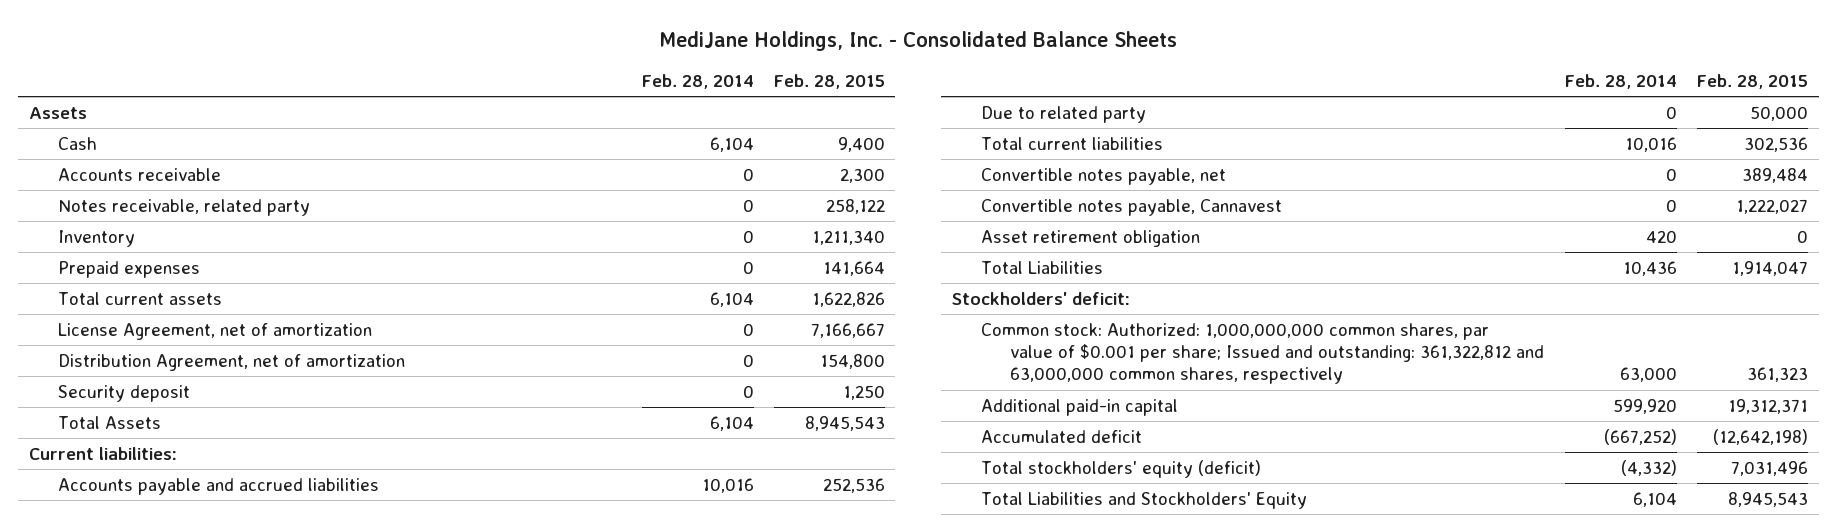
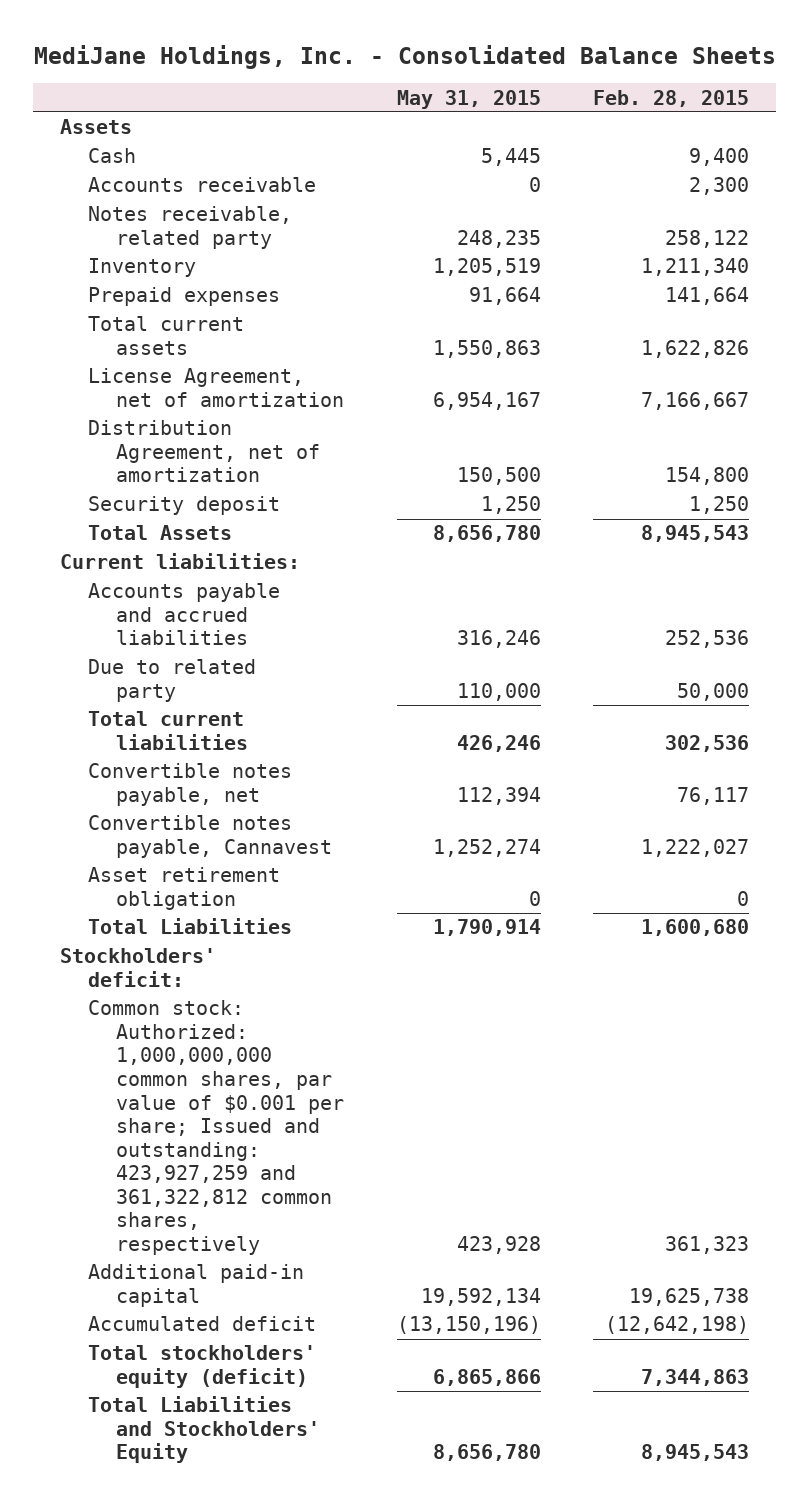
[641,74,754,90] Feb. 28, 2014 -> none
none -> [396,89,541,109] May 31, 2015
[1742,167,1809,183] 389,484 -> [677,786,750,805] 76,117
[1732,260,1809,276] 1,914,047 -> [641,919,750,937] 1,600,680
[981,322,1545,385] Common stock: Authorized: 1,000,000,000 common shares, par value of $0.001 per share; Issued and outstanding: 361,322,812 and 63,000,000 common shares, respectively -> [87,1000,344,1255] Common stock: Authorized: 1,000,000,000 common shares, par value of $0.001 per share; Issued and outstanding: 423,927,259 and 361,322,812 common shares, respectively
[1728,398,1809,414] 19,312,371 -> [629,1287,750,1306] 19,625,738
[1731,460,1809,476] 7,031,496 -> [641,1368,750,1386] 7,344,863

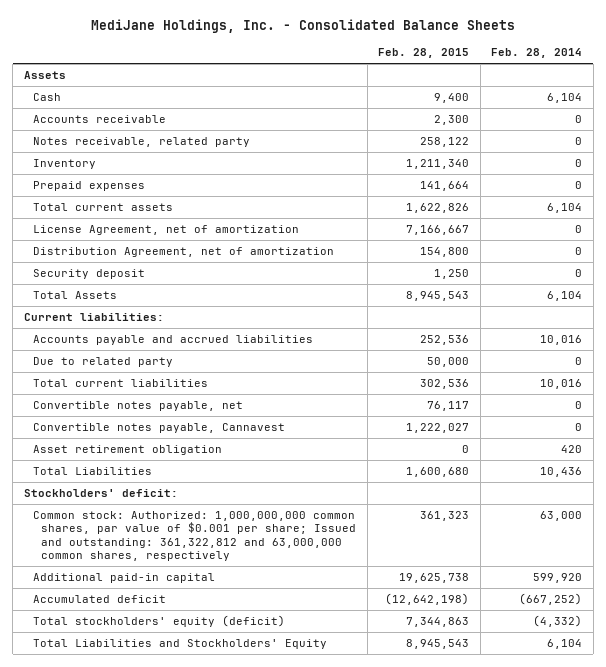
[396,89,541,109] May 31, 2015 -> none
none -> [491,48,583,59] Feb. 28, 2014
[87,1000,344,1255] Common stock: Authorized: 1,000,000,000 common shares, par value of $0.001 per share; Issued and outstanding: 423,927,259 and 361,322,812 common shares, respectively -> [32,510,357,562] Common stock: Authorized: 1,000,000,000 common shares, par value of $0.001 per share; Issued and outstanding: 361,322,812 and 63,000,000 common shares, respectively

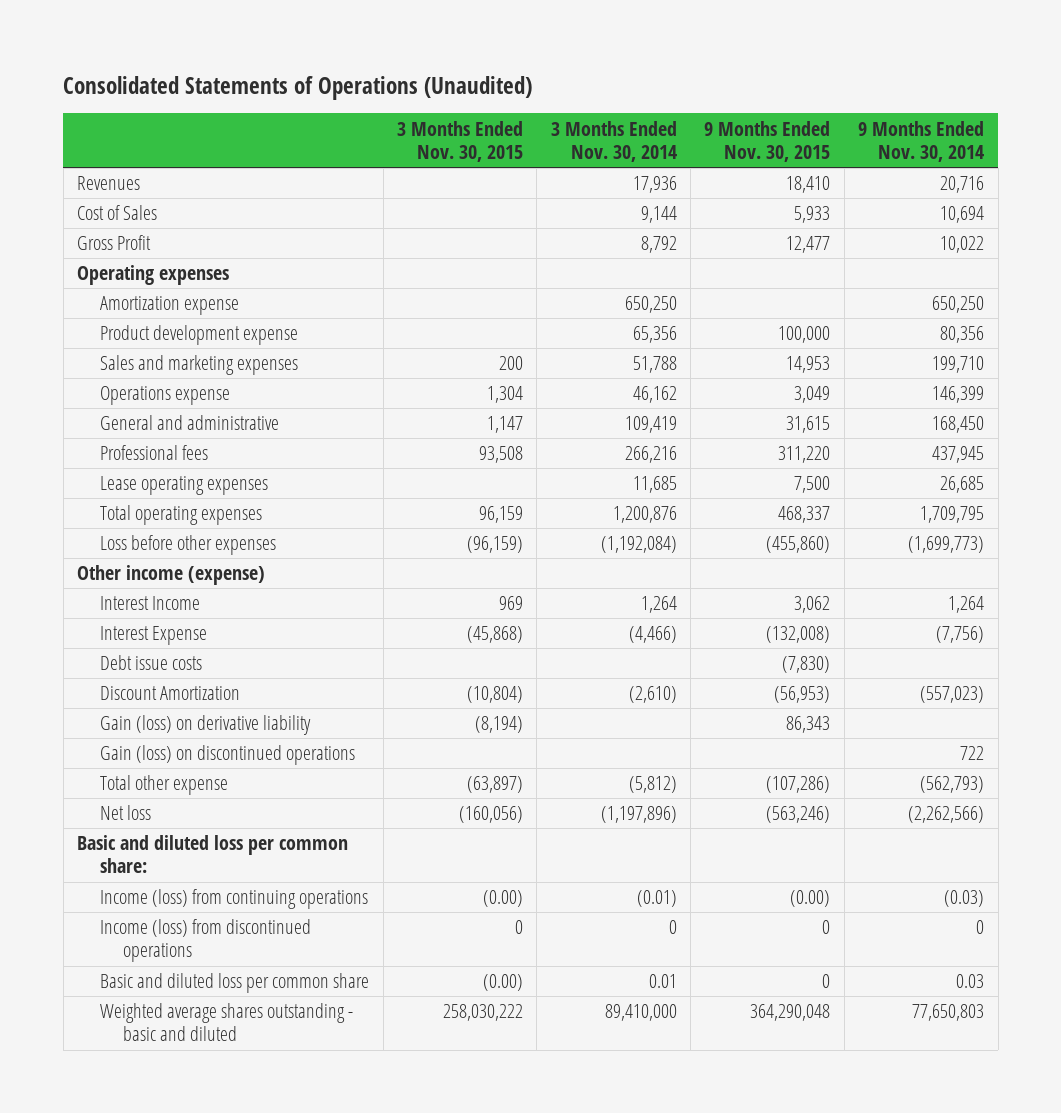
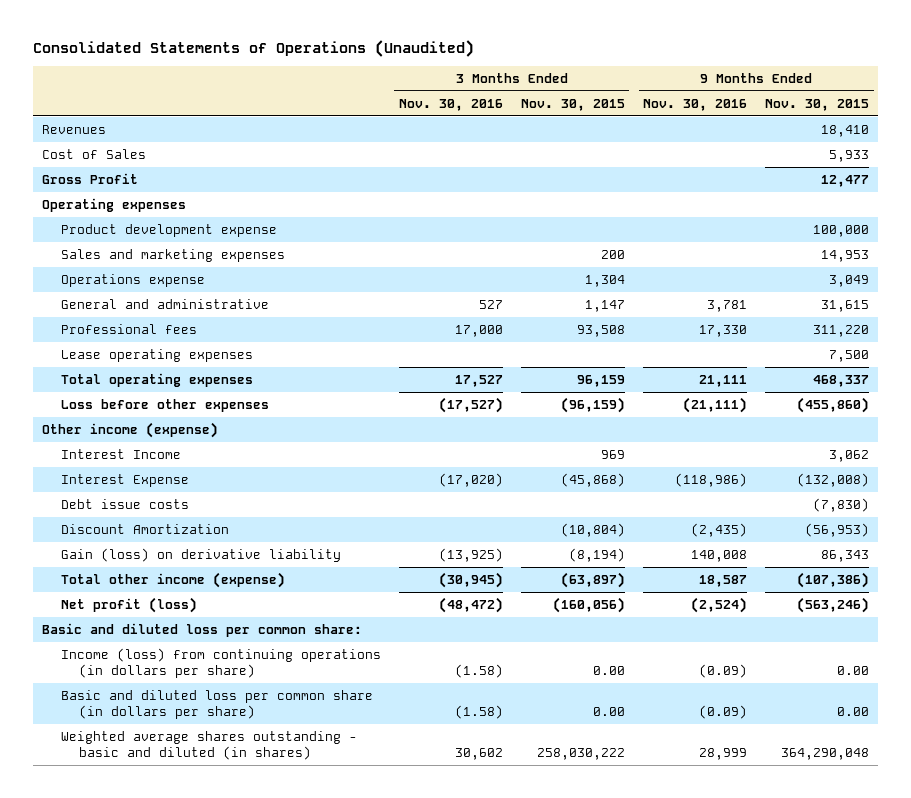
[550,120,677,162] 3 Months Ended Nov. 30, 2014 -> none
[858,120,985,162] 9 Months Ended Nov. 30, 2014 -> none
none -> [398,98,503,111] Nov. 30, 2016
none -> [643,98,748,111] Nov. 30, 2016
[100,296,240,316] Amortization expense -> none
[100,745,356,766] Gain (loss) on discontinued operations -> none
[100,775,229,796] Total other expense -> [60,572,285,589] Total other income (expense)
[766,776,831,794] (107,286) -> [797,572,870,589] (107,386)
[100,805,152,821] Net loss -> [60,597,197,614] Net profit (loss)
[100,919,312,963] Income (loss) from discontinued operations -> none
[100,889,369,910] Income (loss) from continuing operations -> [60,648,381,679] Income (loss) from continuing operations (in dollars per share)
[482,890,523,908] (0.00) -> [592,666,625,676] 0.00
[790,890,831,908] (0.00) -> [837,666,870,676] 0.00
[100,973,370,994] Basic and diluted loss per common share -> [60,690,373,720] Basic and diluted loss per common share (in dollars per share)
[482,974,523,992] (0.00) -> [592,707,625,717] 0.00
[822,974,831,989] 0 -> [837,707,870,717] 0.00
[100,1003,354,1042] Weighted average shares outstanding - basic and diluted -> [60,731,357,761] Weighted average shares outstanding - basic and diluted (in shares)

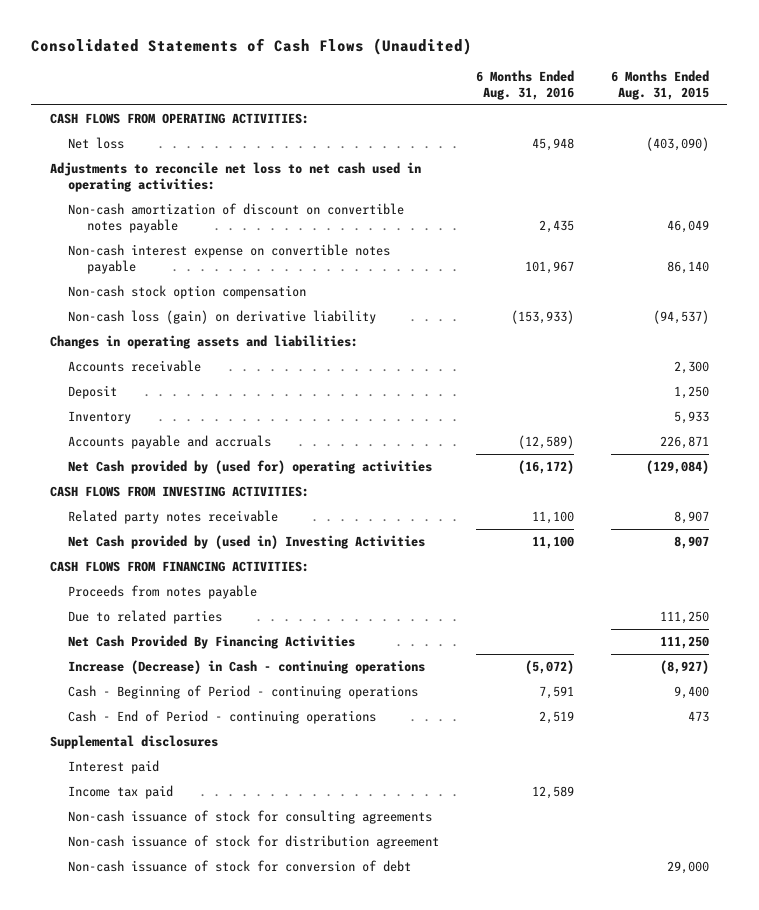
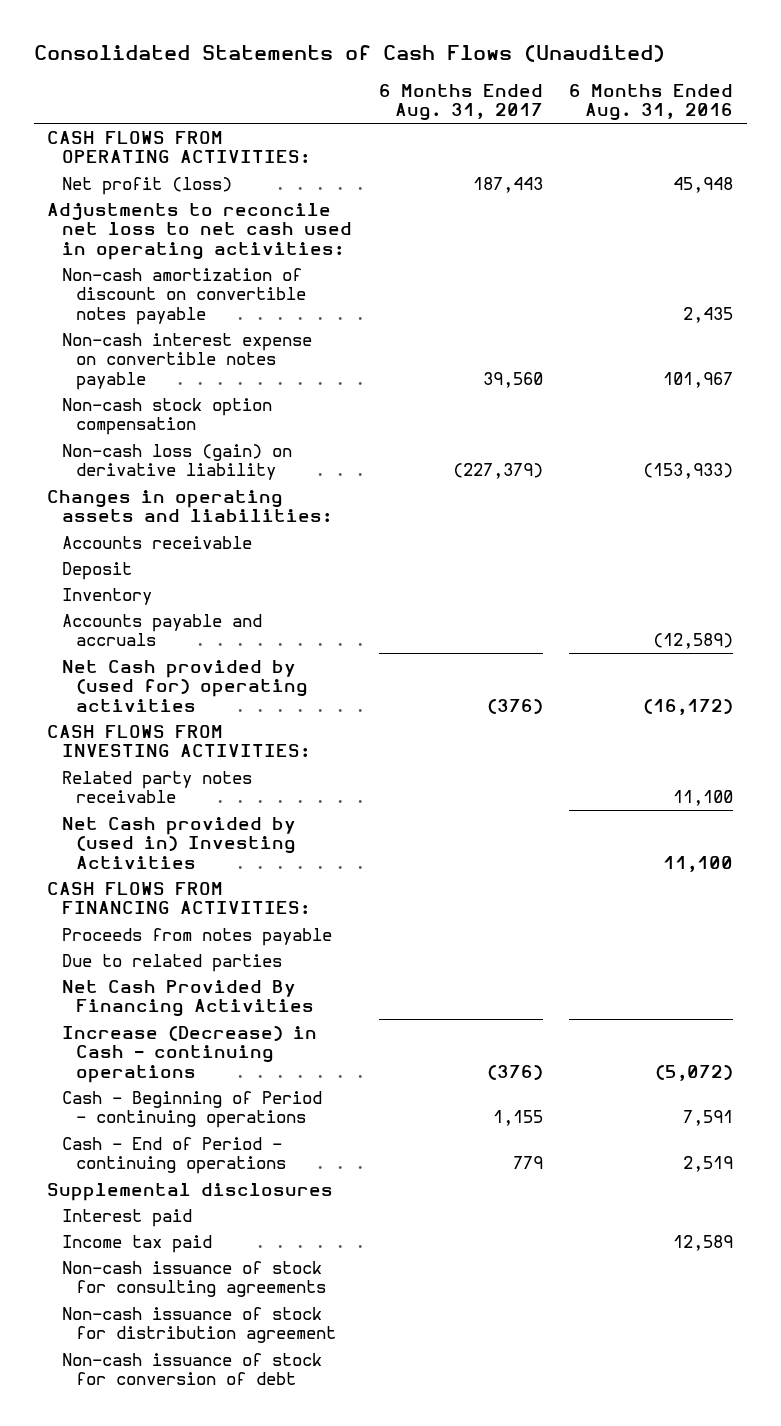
[610,70,709,100] 6 Months Ended Aug. 31, 2015 -> none
none -> [378,83,543,122] 6 Months Ended Aug. 31, 2017
[68,136,125,149] Net loss -> [61,176,232,195] Net profit (loss)

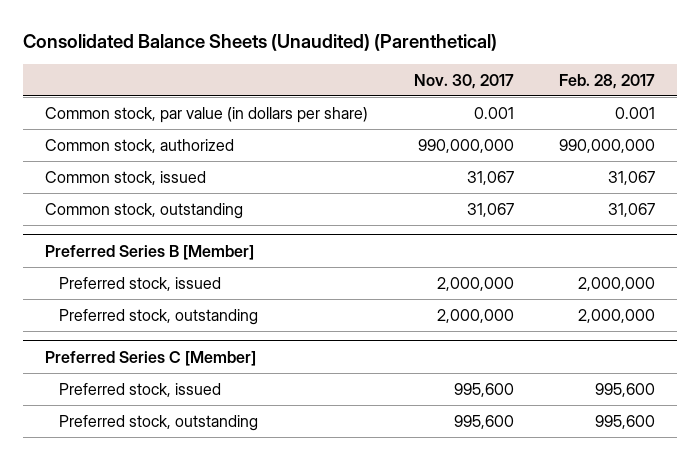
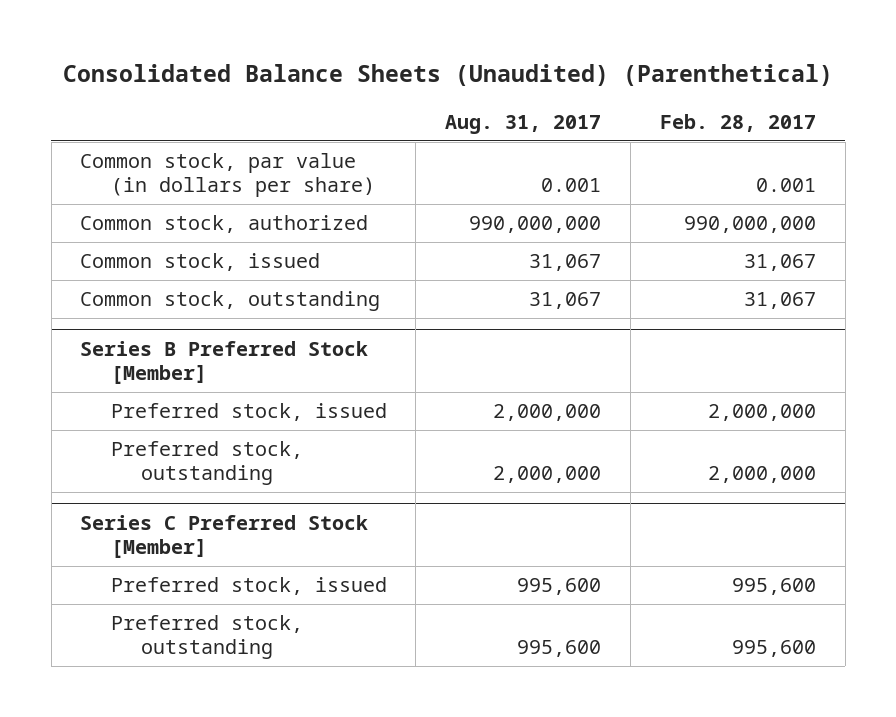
[413,73,514,89] Nov. 30, 2017 -> none
none -> [445,114,602,134] Aug. 31, 2017
[45,244,255,260] Preferred Series B [Member] -> [80,341,369,384] Series B Preferred Stock [Member]
[45,350,257,366] Preferred Series C [Member] -> [80,515,369,558] Series C Preferred Stock [Member]

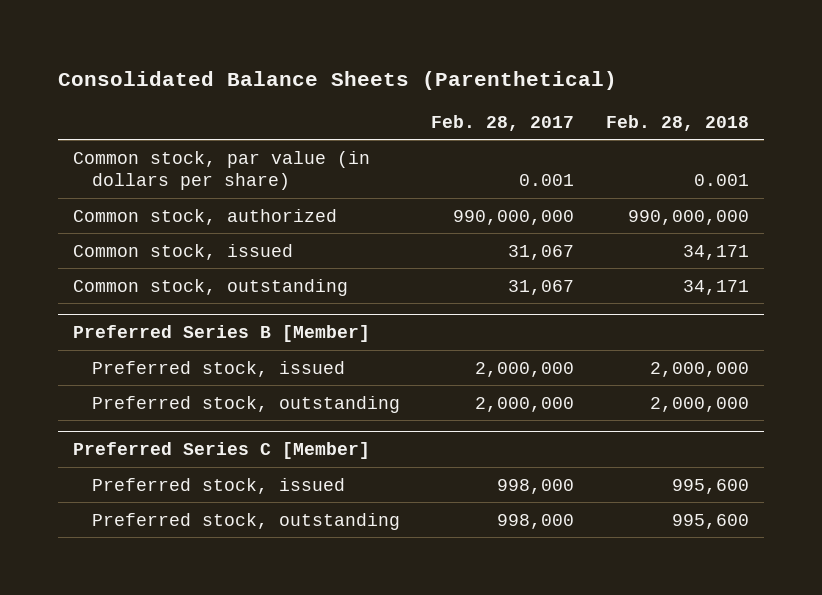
[63,64,834,87] Consolidated Balance Sheets (Unaudited) (Parenthetical) -> [57,70,617,90] Consolidated Balance Sheets (Parenthetical)
[445,114,602,134] Aug. 31, 2017 -> none
none -> [605,114,749,131] Feb. 28, 2018
[80,341,369,384] Series B Preferred Stock [Member] -> [73,324,371,342] Preferred Series B [Member]
[80,515,369,558] Series C Preferred Stock [Member] -> [73,441,371,459] Preferred Series C [Member]
[731,578,816,596] 995,600 -> [497,478,575,494] 998,000
[731,640,816,658] 995,600 -> [497,513,575,529] 998,000

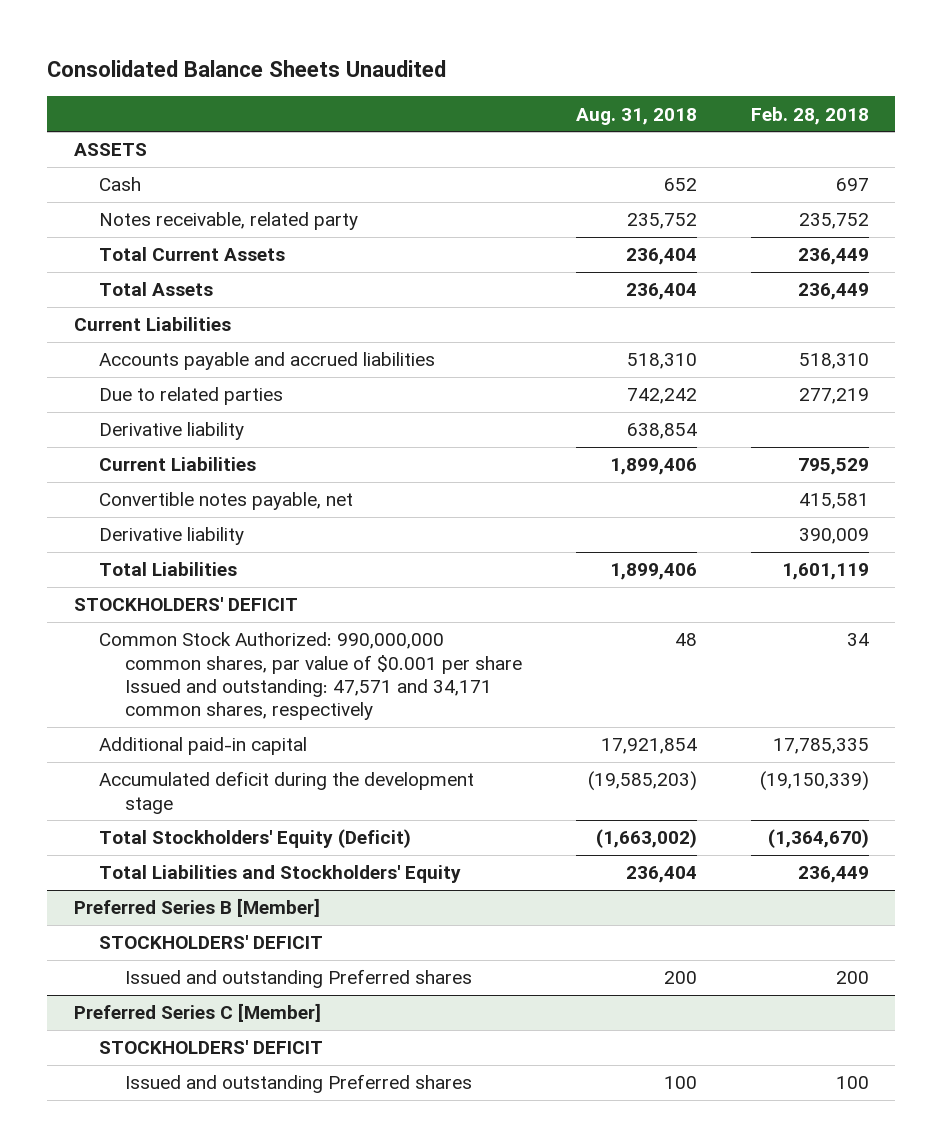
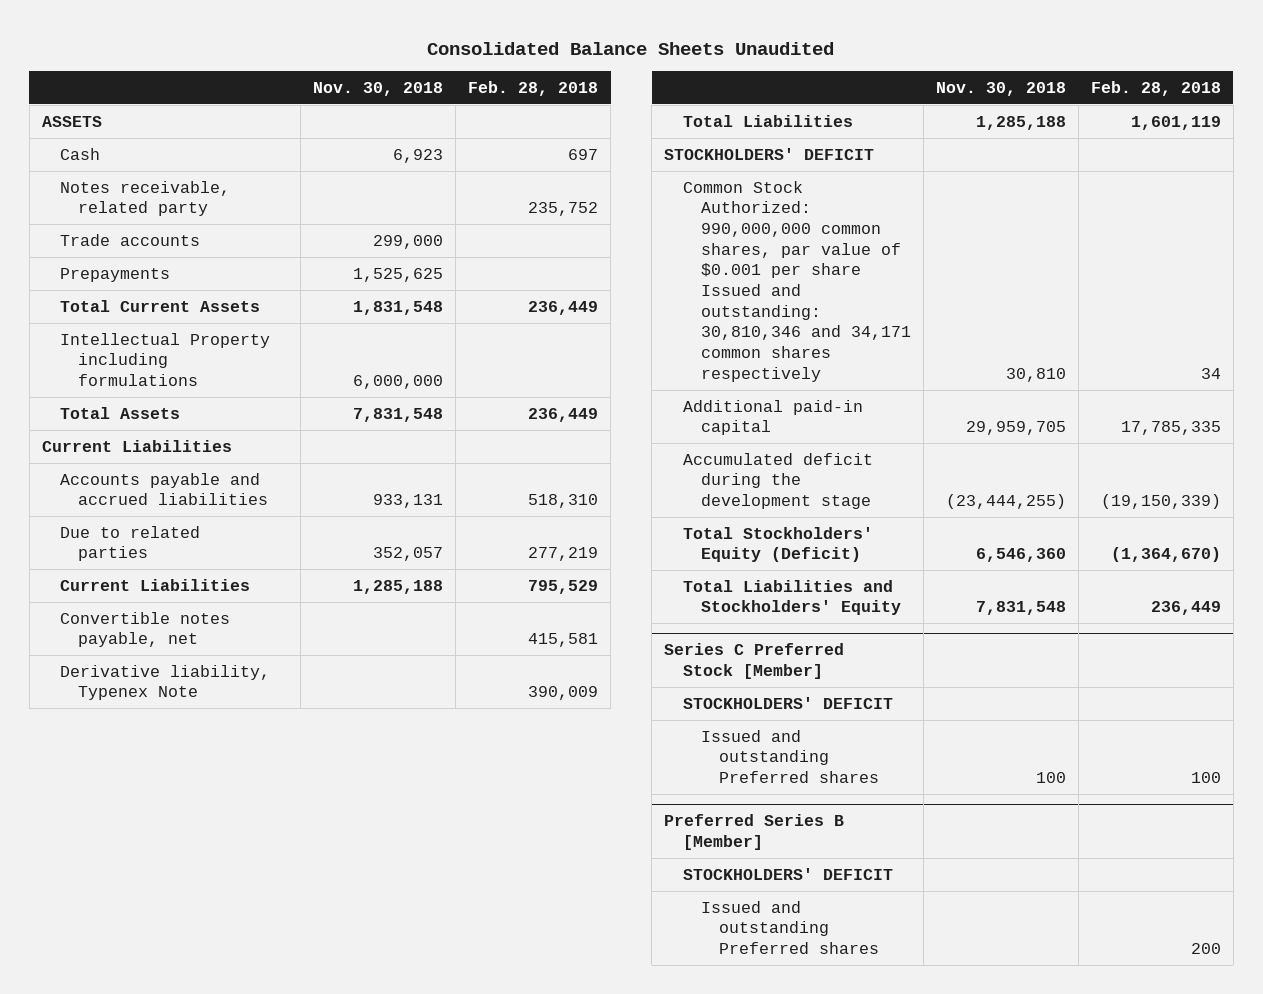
[575,107,697,125] Aug. 31, 2018 -> none
none -> [313,81,444,96] Nov. 30, 2018
none -> [60,233,201,246] Trade accounts
none -> [60,267,171,282] Prepayments
none -> [60,332,271,387] Intellectual Property including formulations
[99,422,245,441] Derivative liability -> none
[99,527,245,546] Derivative liability -> [60,664,271,701] Derivative liability, Typenex Note
[99,632,522,721] Common Stock Authorized: 990,000,000 common shares, par value of $0.001 per share Issued and outstanding: 47,571 and 34,171 common shares, respectively -> [682,180,911,382] Common Stock Authorized: 990,000,000 common shares, par value of $0.001 per share Issued and outstanding: 30,810,346 and 34,171 common shares respectively
none -> [664,643,845,679] Series C Preferred Stock [Member]
none -> [682,696,893,709] STOCKHOLDERS' DEFICIT
none -> [700,729,879,784] Issued and outstanding Preferred shares
[74,1003,322,1023] Preferred Series C [Member] -> none
[99,1040,324,1055] STOCKHOLDERS' DEFICIT -> none
[124,1074,472,1094] Issued and outstanding Preferred shares -> none

